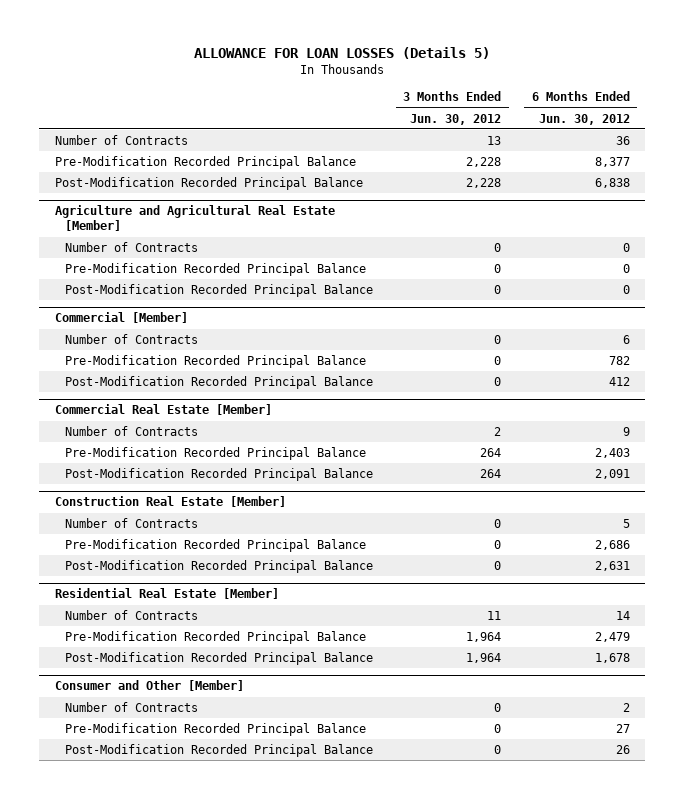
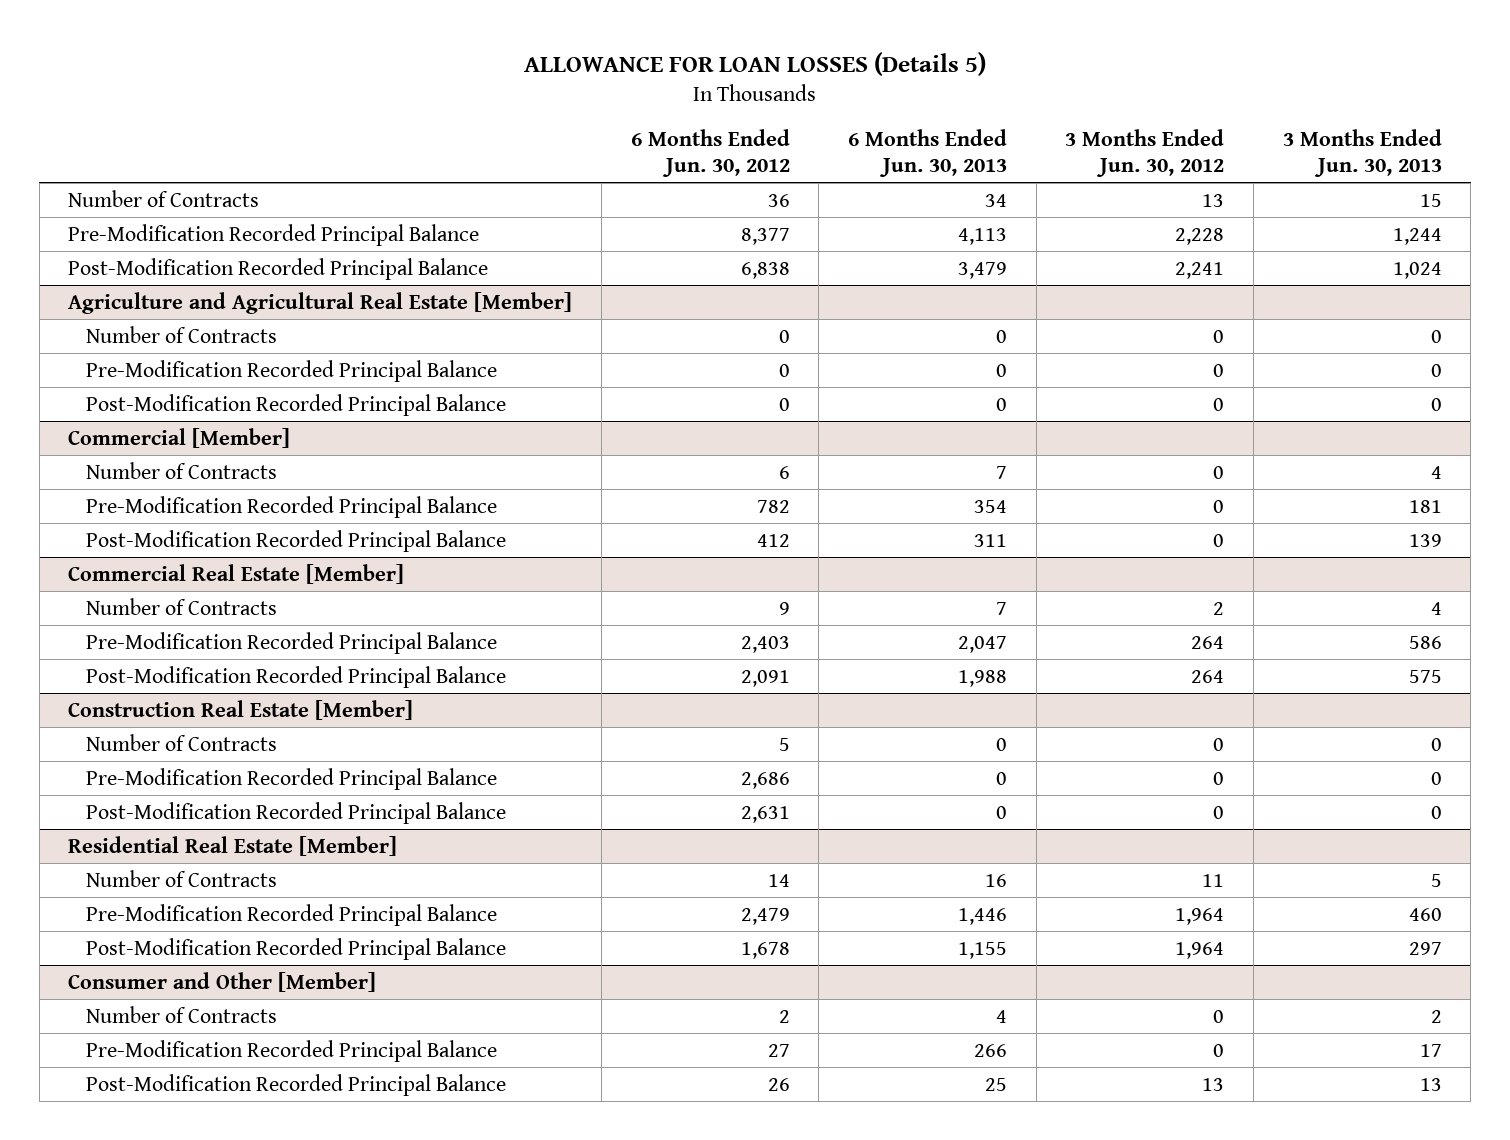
none -> [847,129,1007,177] 6 Months Ended Jun. 30, 2013
none -> [1282,129,1442,177] 3 Months Ended Jun. 30, 2013
[466,178,502,189] 2,228 -> [1175,261,1225,279] 2,241
[494,745,502,755] 0 -> [1202,1077,1225,1091] 13

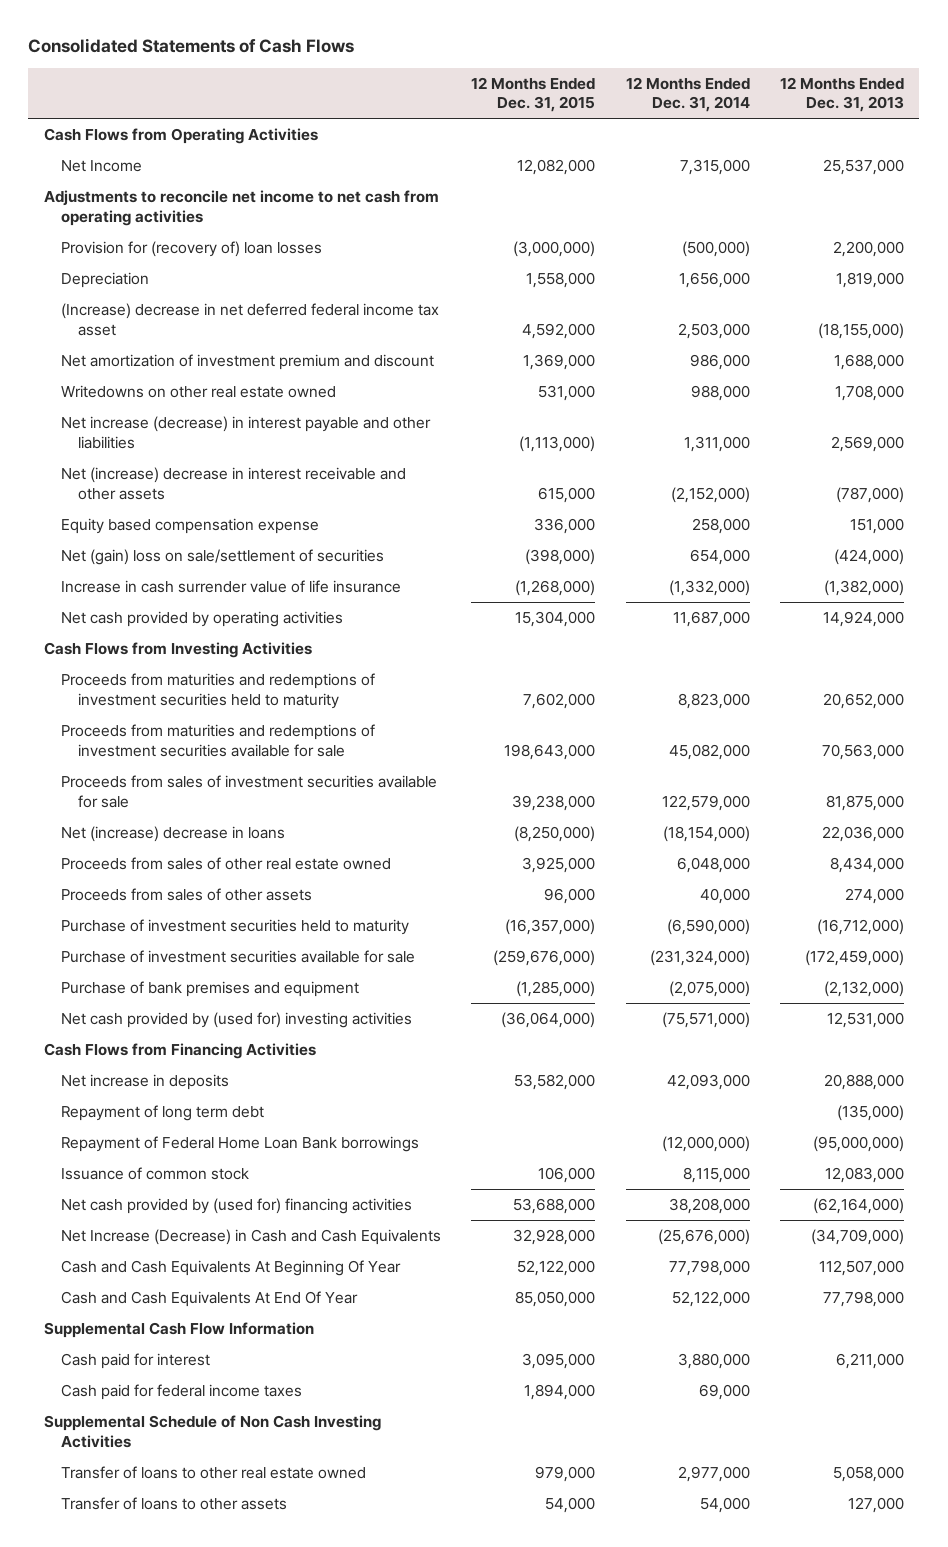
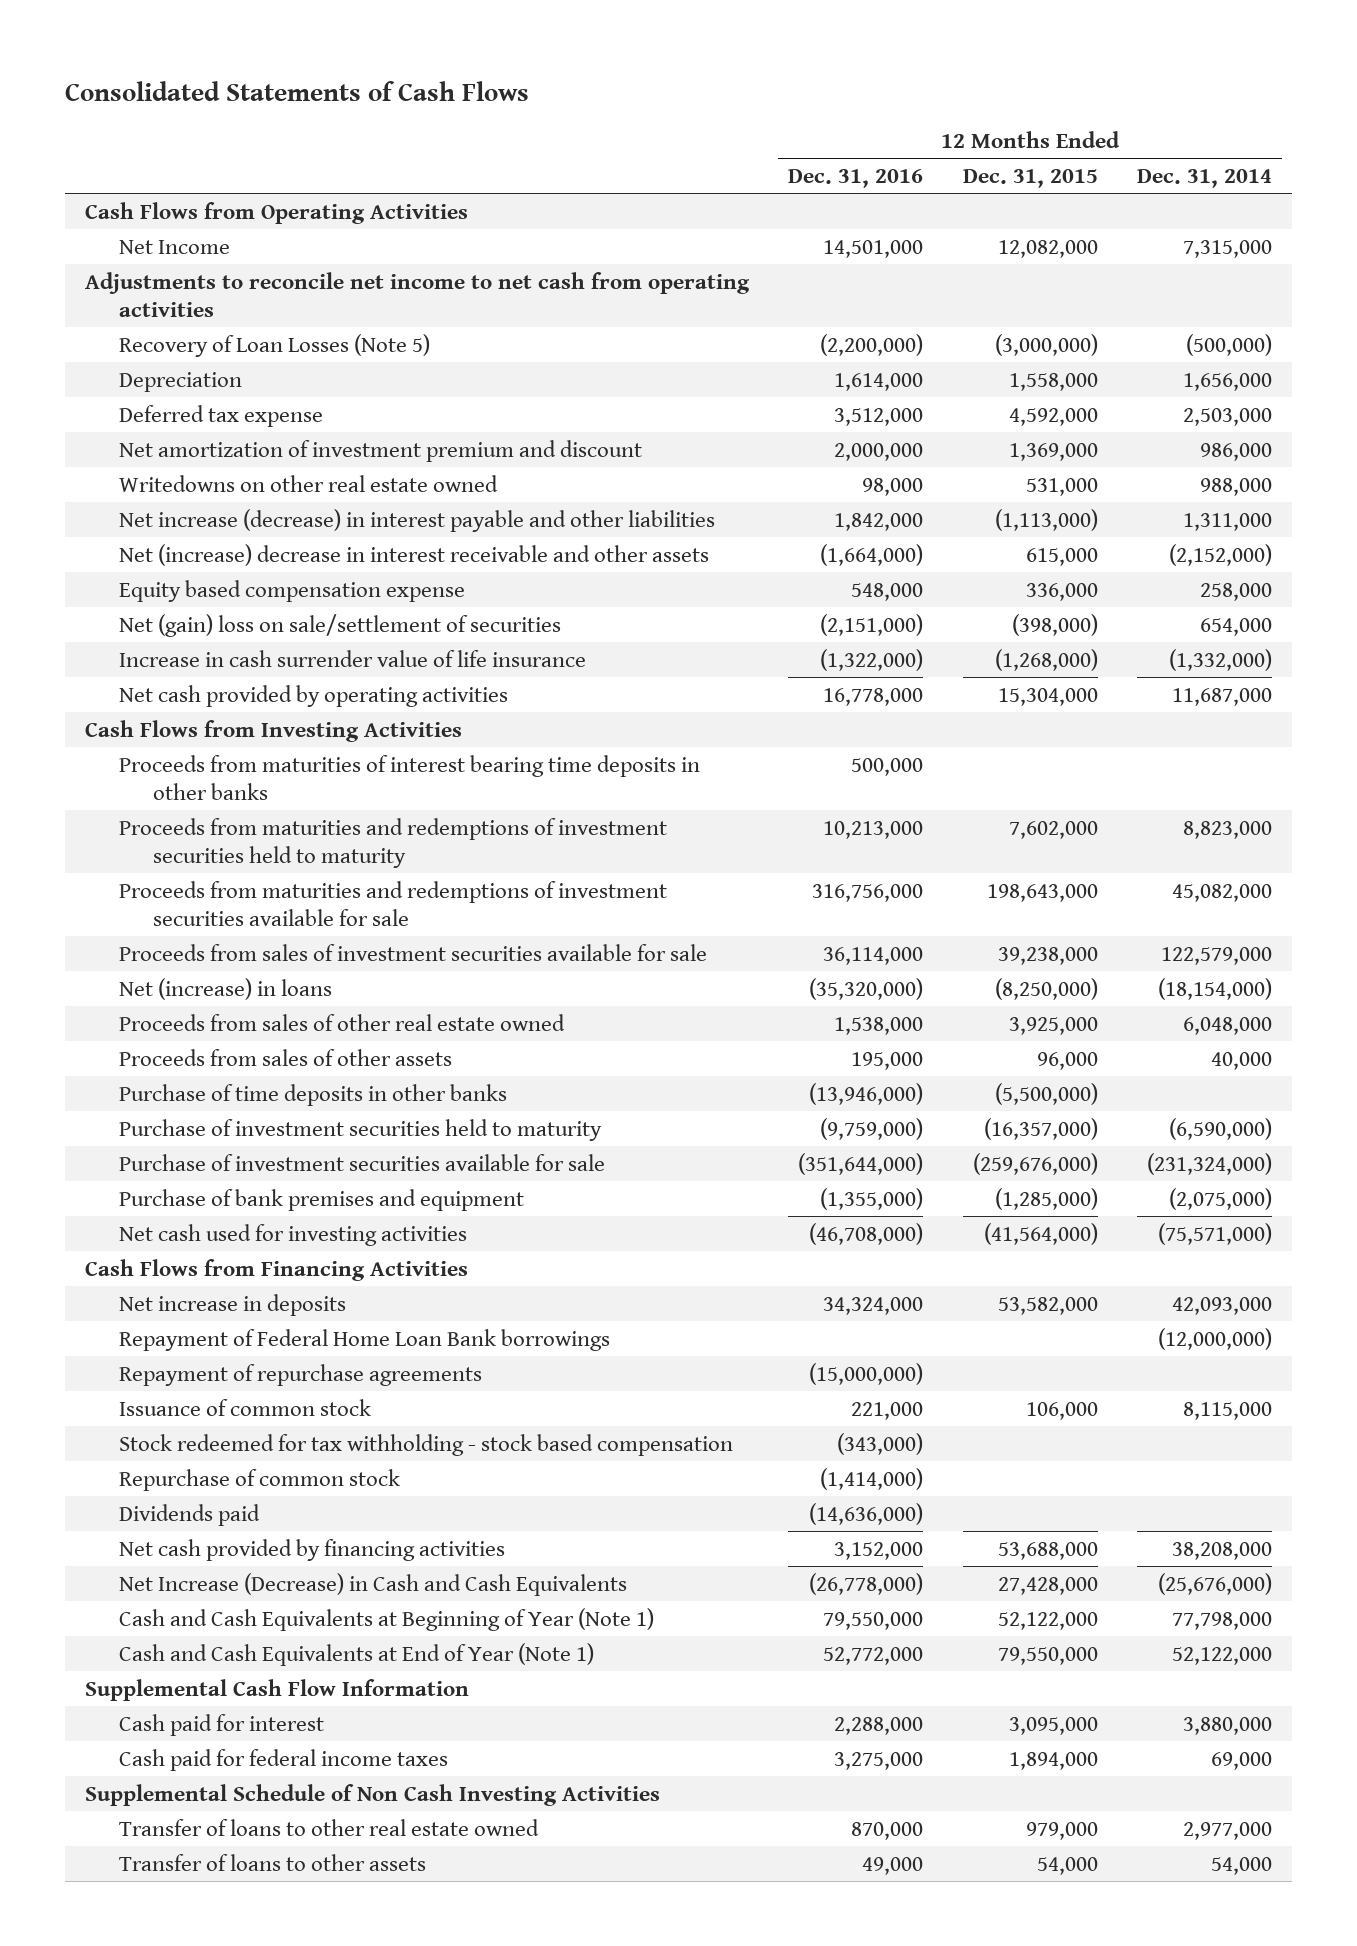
[779,76,904,113] 12 Months Ended Dec. 31, 2013 -> none
none -> [788,169,924,189] Dec. 31, 2016
[60,240,322,257] Provision for (recovery of) loan losses -> [118,333,430,357] Recovery of Loan Losses (Note 5)
[60,302,439,336] (Increase) decrease in net deferred federal income tax asset -> [118,404,323,427] Deferred tax expense
none -> [118,754,700,801] Proceeds from maturities of interest bearing time deposits in other banks
[60,825,285,842] Net (increase) decrease in loans -> [118,977,332,1000] Net (increase) in loans
none -> [118,1083,507,1106] Purchase of time deposits in other banks
[60,1011,412,1028] Net cash provided by (used for) investing activities -> [118,1223,467,1246] Net cash used for investing activities
[501,1011,596,1028] (36,064,000) -> [983,1222,1098,1245] (41,564,000)
[60,1104,264,1121] Repayment of long term debt -> none
none -> [118,1363,482,1386] Repayment of repurchase agreements
none -> [118,1433,733,1456] Stock redeemed for tax withholding - stock based compensation
none -> [118,1468,400,1491] Repurchase of common stock
none -> [118,1503,260,1526] Dividends paid
[60,1197,412,1214] Net cash provided by (used for) financing activities -> [118,1538,505,1561] Net cash provided by financing activities
[513,1228,596,1245] 32,928,000 -> [997,1576,1098,1595] 27,428,000
[60,1259,401,1276] Cash and Cash Equivalents At Beginning Of Year -> [118,1607,654,1631] Cash and Cash Equivalents at Beginning of Year (Note 1)
[60,1290,358,1307] Cash and Cash Equivalents At End Of Year -> [118,1642,594,1666] Cash and Cash Equivalents at End of Year (Note 1)
[515,1290,596,1307] 85,050,000 -> [997,1646,1098,1665] 79,550,000

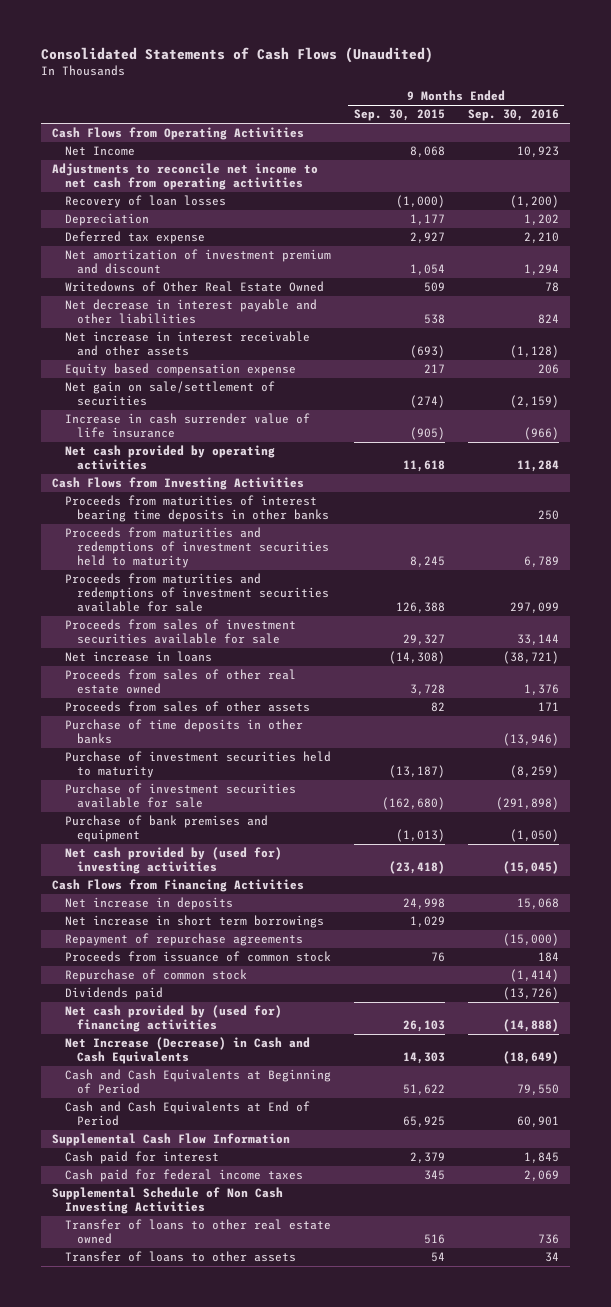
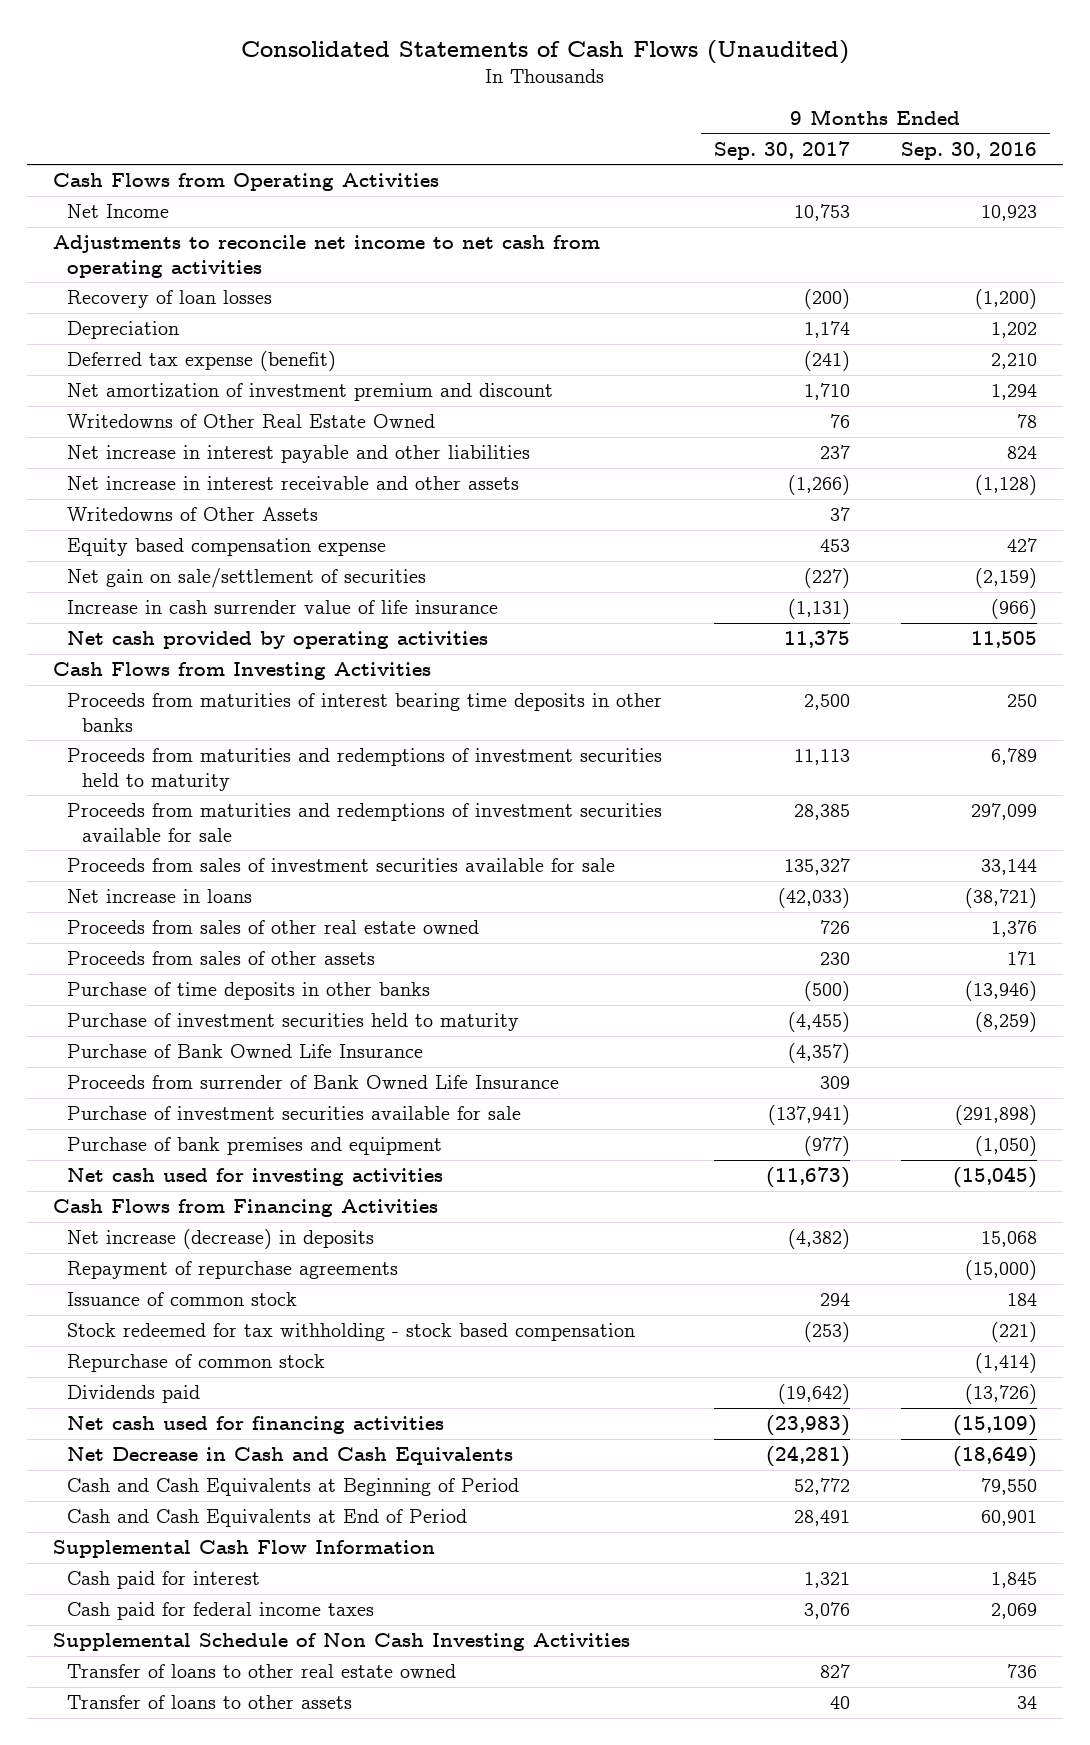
[353,109,445,122] Sep. 30, 2015 -> none
none -> [713,140,850,160] Sep. 30, 2017
[64,231,205,245] Deferred tax expense -> [67,351,337,372] Deferred tax expense (benefit)
[64,299,317,325] Net decrease in interest payable and other liabilities -> [67,445,531,464] Net increase in interest payable and other liabilities
none -> [67,507,319,522] Writedowns of Other Assets
[537,364,559,375] 206 -> [1007,538,1038,553] 427
[516,460,559,473] 11,284 -> [971,631,1038,649] 11,505
none -> [67,1044,424,1059] Purchase of Bank Owned Life Insurance
none -> [67,1075,560,1090] Proceeds from surrender of Bank Owned Life Insurance
[64,847,282,875] Net cash provided by (used for) investing activities -> [67,1168,444,1187] Net cash used for investing activities
[64,915,324,929] Net increase in short term borrowings -> none
[64,897,233,911] Net increase in deposits -> [67,1229,375,1250] Net increase (decrease) in deposits
[64,951,331,963] Proceeds from issuance of common stock -> [67,1292,298,1307] Issuance of common stock
none -> [67,1323,636,1342] Stock redeemed for tax withholding - stock based compensation
[64,1005,282,1033] Net cash provided by (used for) financing activities -> [67,1416,445,1435] Net cash used for financing activities
[502,1019,559,1033] (14,888) -> [953,1415,1038,1437] (15,109)
[64,1037,310,1065] Net Increase (Decrease) in Cash and Cash Equivalents -> [67,1447,514,1466] Net Decrease in Cash and Cash Equivalents

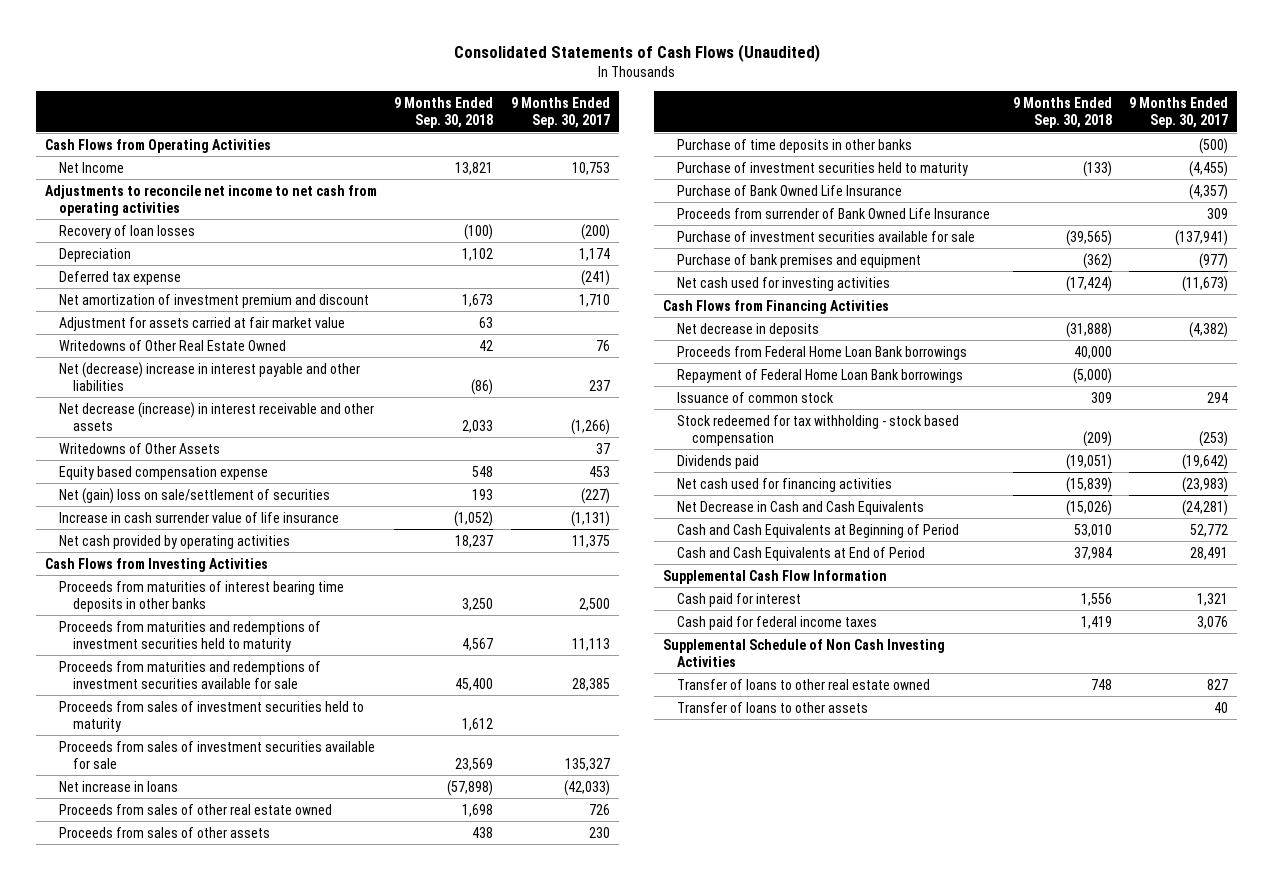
[901,141,1038,160] Sep. 30, 2016 -> none
none -> [394,97,494,129] 9 Months Ended Sep. 30, 2018
[67,351,337,372] Deferred tax expense (benefit) -> [59,270,182,285] Deferred tax expense
none -> [59,316,346,331] Adjustment for assets carried at fair market value
[67,445,531,464] Net increase in interest payable and other liabilities -> [59,361,361,391] Net (decrease) increase in interest payable and other liabilities
[67,476,520,491] Net increase in interest receivable and other assets -> [59,401,375,431] Net decrease (increase) in interest receivable and other assets
[67,568,427,589] Net gain on sale/settlement of securities -> [59,487,331,504] Net (gain) loss on sale/settlement of securities
none -> [59,700,365,732] Proceeds from sales of investment securities held to maturity
[67,1261,399,1280] Repayment of repurchase agreements -> none
[67,1229,375,1250] Net increase (decrease) in deposits -> [677,322,820,337] Net decrease in deposits
none -> [677,345,968,360] Proceeds from Federal Home Loan Bank borrowings
none -> [677,368,964,383] Repayment of Federal Home Loan Bank borrowings
[67,1354,326,1373] Repurchase of common stock -> none

